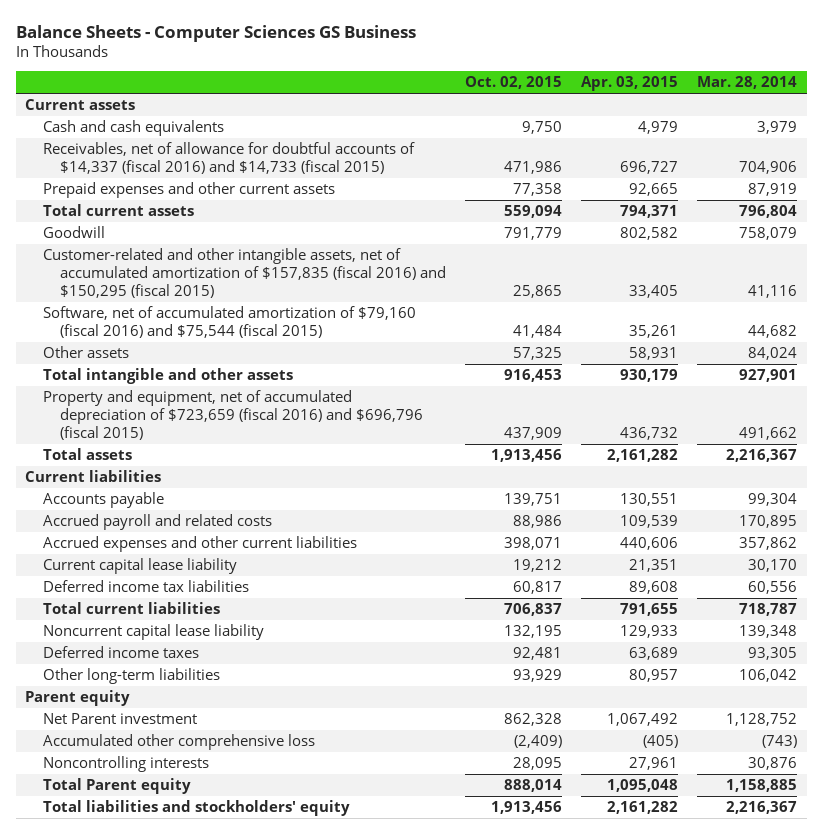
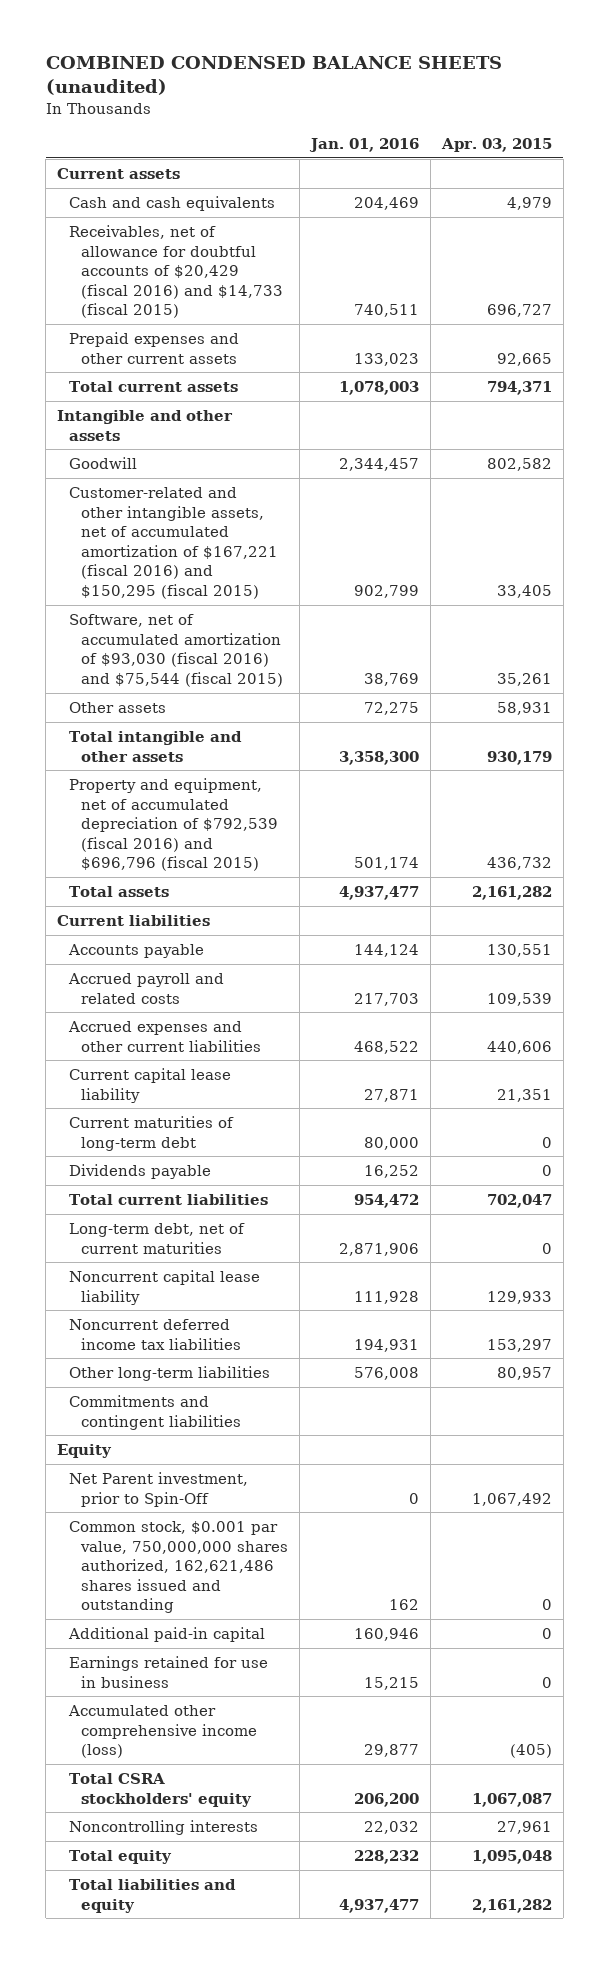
[15,24,416,42] Balance Sheets - Computer Sciences GS Business -> [45,56,502,96] COMBINED CONDENSED BALANCE SHEETS (unaudited)
[465,76,563,90] Oct. 02, 2015 -> none
[697,76,798,90] Mar. 28, 2014 -> none
none -> [309,137,420,152] Jan. 01, 2016
[42,142,415,175] Receivables, net of allowance for doubtful accounts of $14,337 (fiscal 2016) and $14,733 (fiscal 2015) -> [69,224,284,319] Receivables, net of allowance for doubtful accounts of $20,429 (fiscal 2016) and $14,733 (fiscal 2015)
none -> [57,409,234,441] Intangible and other assets
[42,248,447,299] Customer-related and other intangible assets, net of accumulated amortization of $157,835 (fiscal 2016) and $150,295 (fiscal 2015) -> [69,486,279,599] Customer-related and other intangible assets, net of accumulated amortization of $167,221 (fiscal 2016) and $150,295 (fiscal 2015)
[42,306,416,339] Software, net of accumulated amortization of $79,160 (fiscal 2016) and $75,544 (fiscal 2015) -> [69,613,284,687] Software, net of accumulated amortization of $93,030 (fiscal 2016) and $75,544 (fiscal 2015)
[42,390,424,441] Property and equipment, net of accumulated depreciation of $723,659 (fiscal 2016) and $696,796 (fiscal 2015) -> [69,777,279,872] Property and equipment, net of accumulated depreciation of $792,539 (fiscal 2016) and $696,796 (fiscal 2015)
[42,580,249,593] Deferred income tax liabilities -> none
none -> [69,1115,235,1151] Current maturities of long-term debt
none -> [69,1163,212,1179] Dividends payable
[620,603,679,617] 791,655 -> [486,1193,552,1208] 702,047
none -> [69,1222,246,1254] Long-term debt, net of current maturities
[42,646,199,659] Deferred income taxes -> [69,1318,242,1350] Noncurrent deferred income tax liabilities
[629,647,679,661] 63,689 -> [486,1338,552,1352] 153,297
none -> [69,1394,242,1430] Commitments and contingent liabilities
[25,690,131,707] Parent equity -> [57,1443,113,1458] Equity
[42,713,197,725] Net Parent investment -> [69,1471,249,1507] Net Parent investment, prior to Spin-Off
none -> [69,1520,289,1614] Common stock, $0.001 par value, 750,000,000 shares authorized, 162,621,486 shares issued and outstanding
none -> [68,1626,266,1642] Additional paid-in capital
none -> [69,1655,269,1688] Earnings retained for use in business
[42,734,315,751] Accumulated other comprehensive loss -> [68,1704,258,1759] Accumulated other comprehensive income (loss)
none -> [69,1772,253,1807] Total CSRA stockholders' equity
[42,778,191,795] Total Parent equity -> [69,1849,173,1864] Total equity
[42,800,350,817] Total liabilities and stockholders' equity -> [69,1878,237,1913] Total liabilities and equity

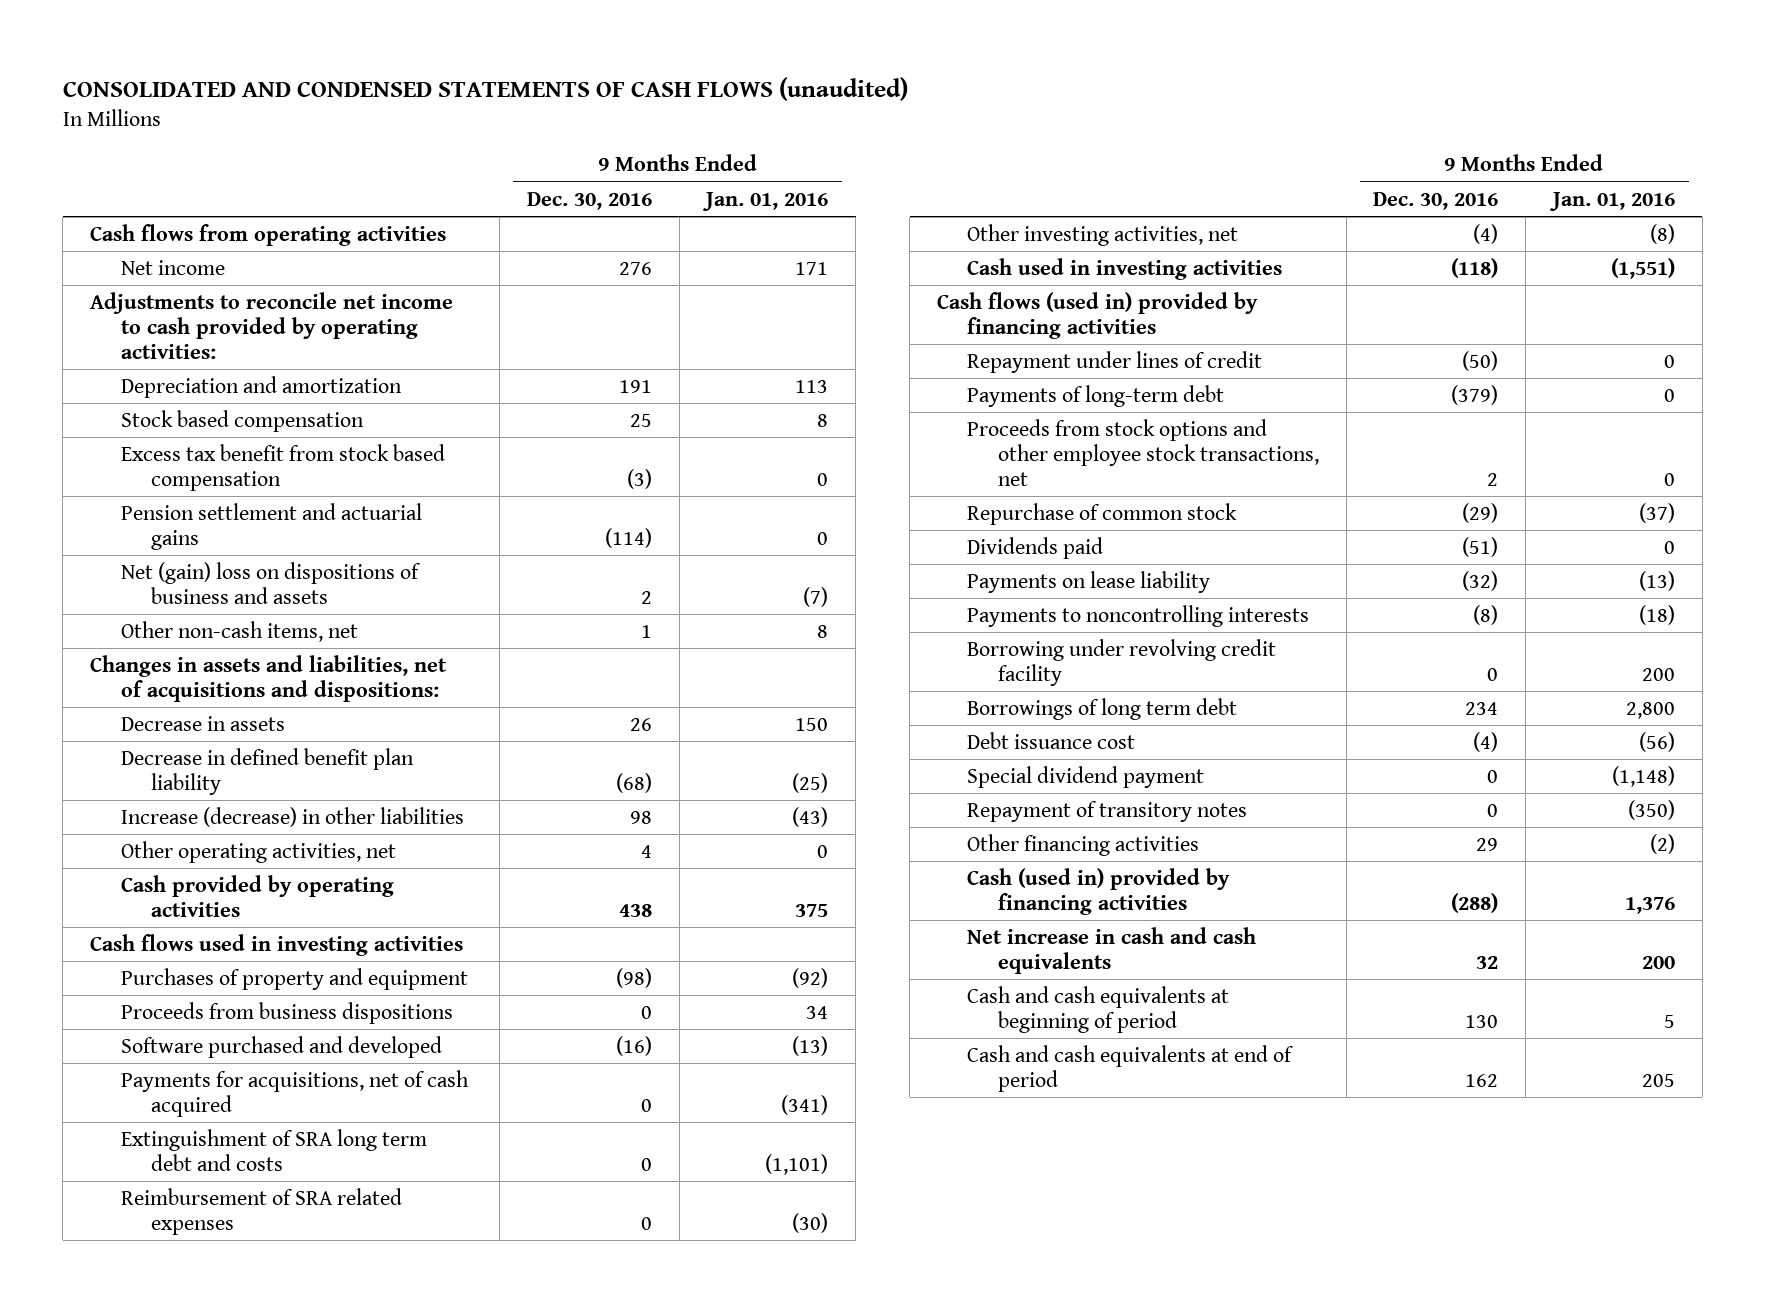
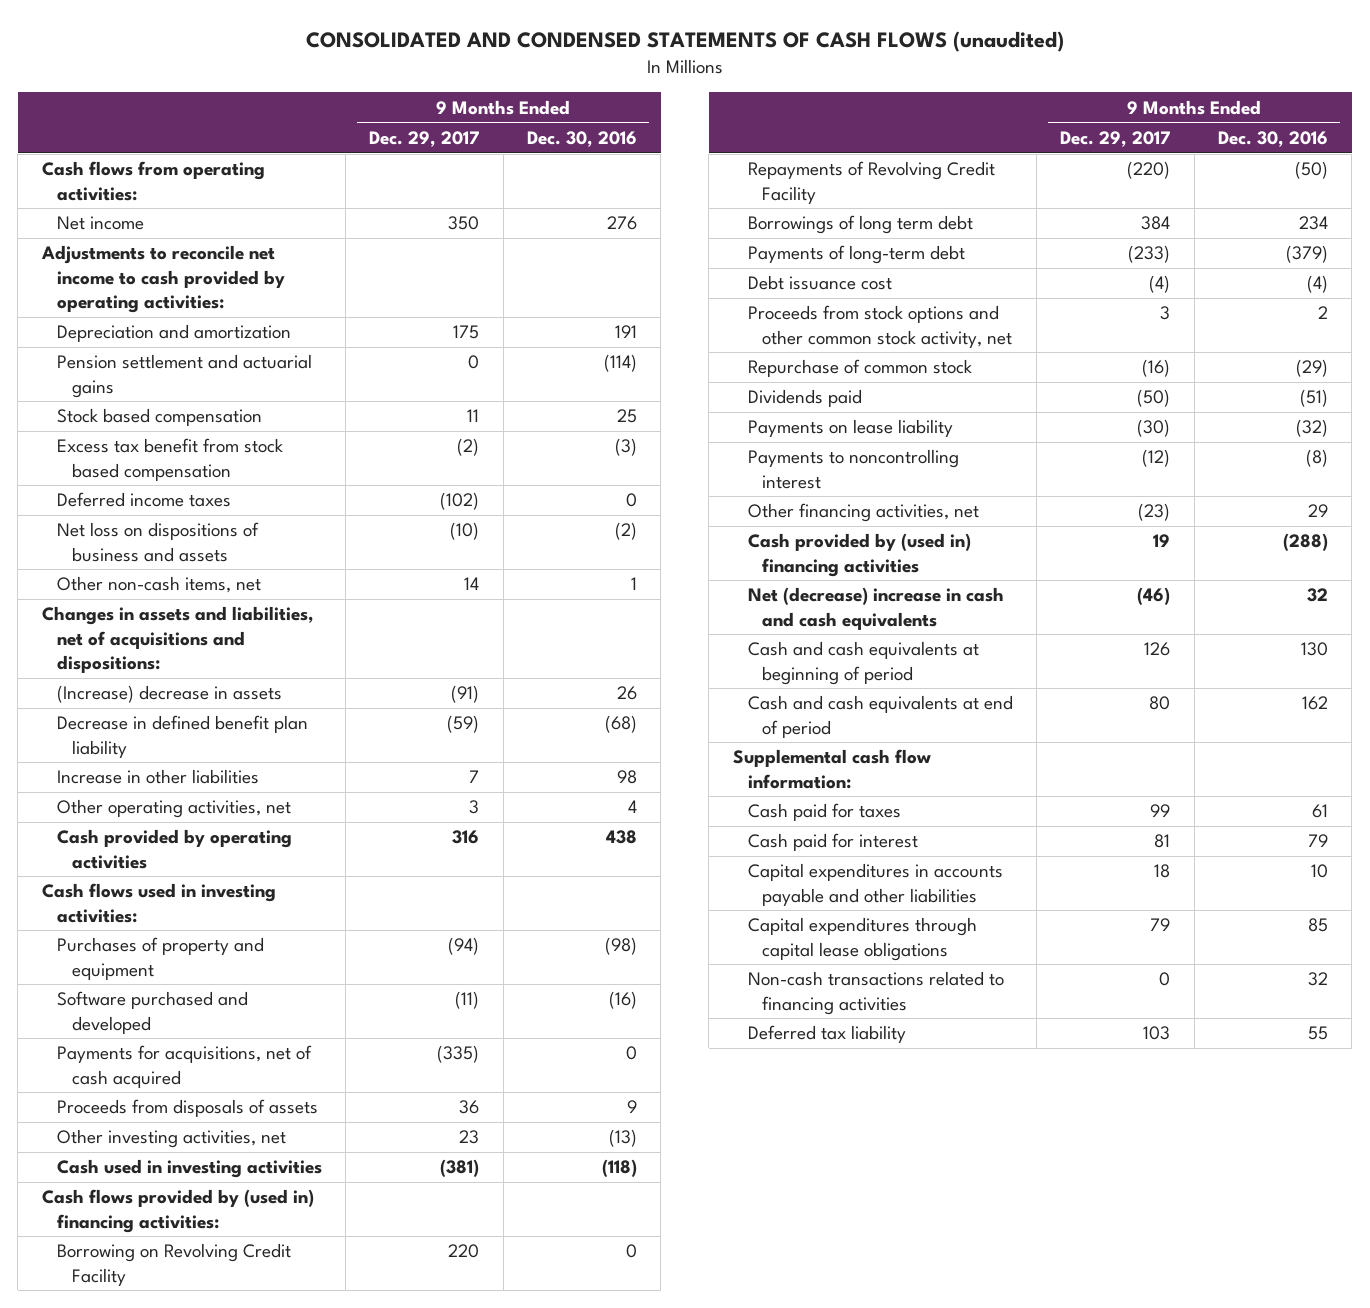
[702,191,829,211] Jan. 01, 2016 -> none
none -> [369,130,480,147] Dec. 29, 2017
[90,223,447,246] Cash flows from operating activities -> [41,161,265,201] Cash flows from operating activities:
[120,502,422,550] Pension settlement and actuarial gains -> [56,354,312,398] Pension settlement and actuarial gains
none -> [56,492,231,508] Deferred income taxes
[120,561,421,604] Net (gain) loss on dispositions of business and assets -> [56,522,259,562] Net loss on dispositions of business and assets
[640,590,652,604] 2 -> [615,522,638,541] (2)
[120,715,285,731] Decrease in assets -> [56,685,282,704] (Increase) decrease in assets
[120,806,464,827] Increase (decrease) in other liabilities -> [56,769,259,785] Increase in other liabilities
[90,933,464,956] Cash flows used in investing activities -> [41,883,276,923] Cash flows used in investing activities:
[120,1001,453,1024] Proceeds from business dispositions -> none
[120,1128,427,1171] Extinguishment of SRA long term debt and costs -> none
[120,1187,402,1235] Reimbursement of SRA related expenses -> none
none -> [56,1099,318,1118] Proceeds from disposals of assets
[1473,223,1499,244] (4) -> [609,1129,638,1148] (13)
[937,291,1259,339] Cash flows (used in) provided by financing activities -> [41,1189,314,1233] Cash flows provided by (used in) financing activities:
none -> [56,1243,291,1286] Borrowing on Revolving Credit Facility
[967,350,1263,373] Repayment under lines of credit -> [747,161,995,204] Repayments of Revolving Credit Facility
[967,697,1238,720] Borrowings of long term debt -> [747,215,973,235] Borrowings of long term debt
[967,731,1136,749] Debt issuance cost -> [747,275,892,291] Debt issuance cost
[967,418,1319,486] Proceeds from stock options and other employee stock transactions, net -> [747,305,1013,348] Proceeds from stock options and other common stock activity, net
[967,638,1277,686] Borrowing under revolving credit facility -> none
[967,765,1205,788] Special dividend payment -> none
[967,800,1248,822] Repayment of transitory notes -> none
[967,604,1310,627] Payments to noncontrolling interests -> [747,449,959,489] Payments to noncontrolling interest
[967,833,1200,856] Other financing activities -> [747,503,979,523] Other financing activities, net
[967,867,1231,915] Cash (used in) provided by financing activities -> [747,533,971,577] Cash provided by (used in) financing activities
[967,926,1257,974] Net increase in cash and cash equivalents -> [747,587,1004,630] Net (decrease) increase in cash and cash equivalents
none -> [732,749,931,789] Supplemental cash flow information:
none -> [747,803,901,822] Cash paid for taxes
none -> [747,833,918,852] Cash paid for interest
none -> [747,863,1003,906] Capital expenditures in accounts payable and other liabilities
none -> [747,917,977,961] Capital expenditures through capital lease obligations
none -> [747,971,1004,1015] Non-cash transactions related to financing activities
none -> [747,1025,906,1044] Deferred tax liability

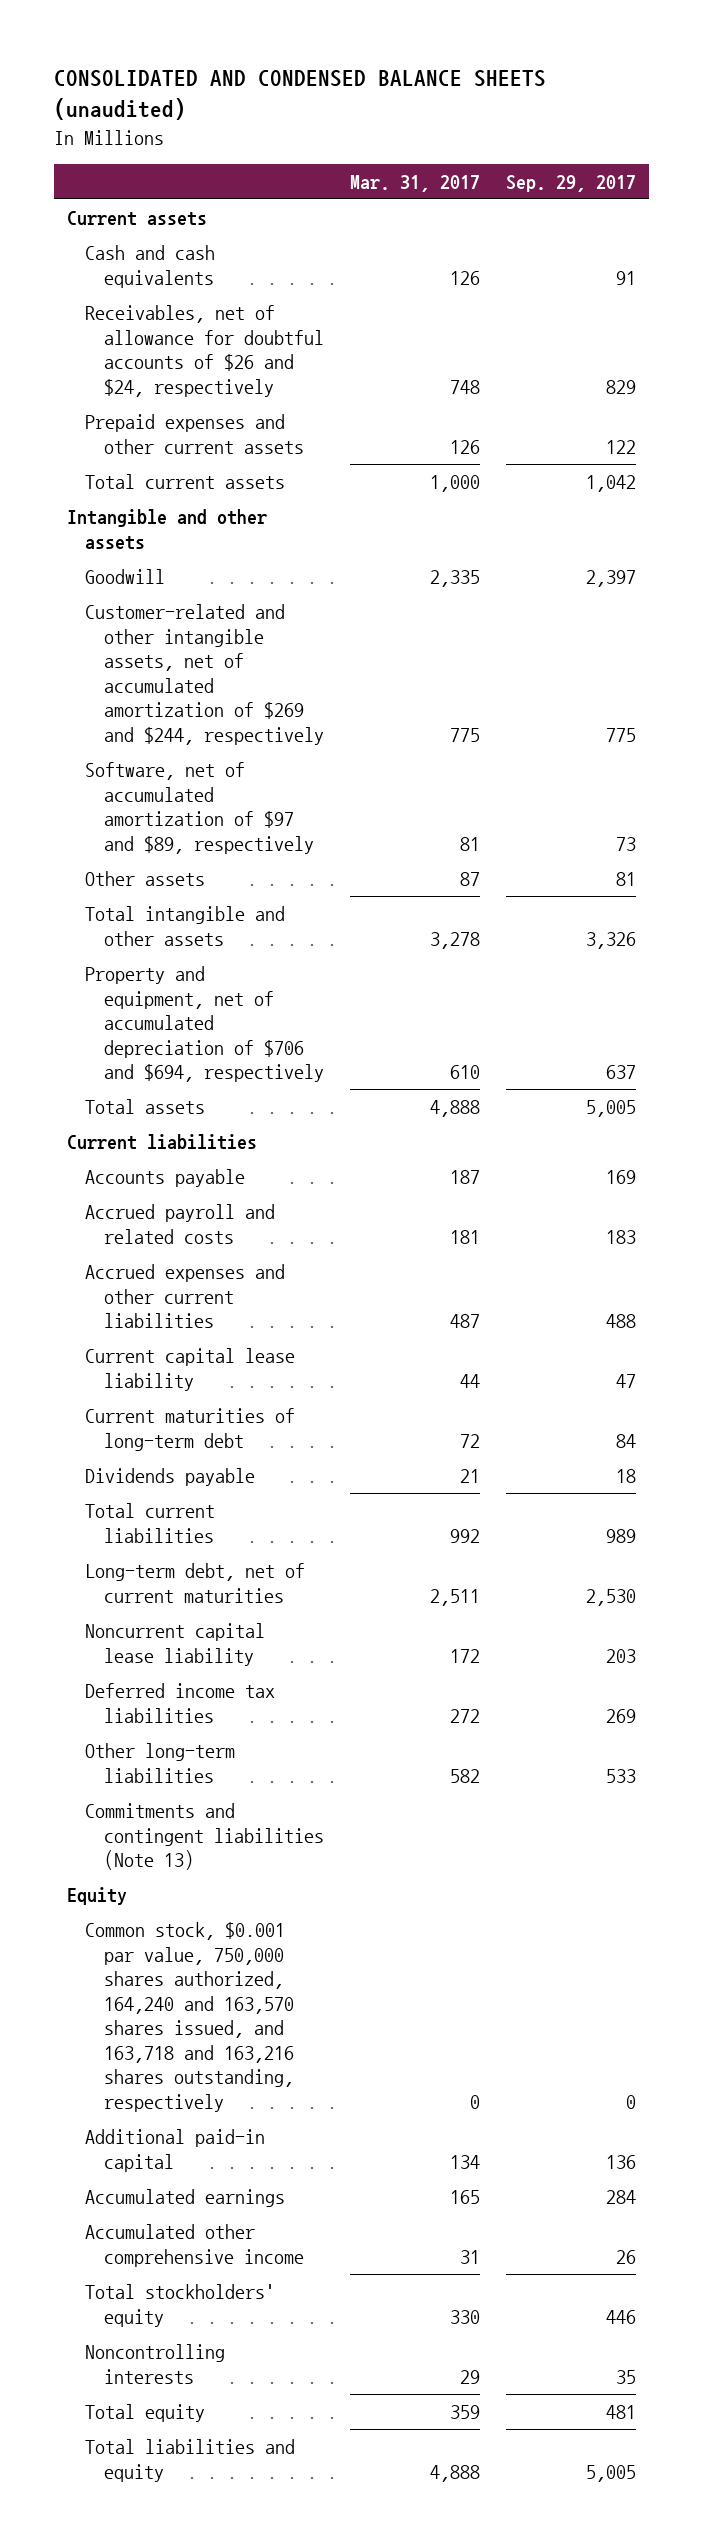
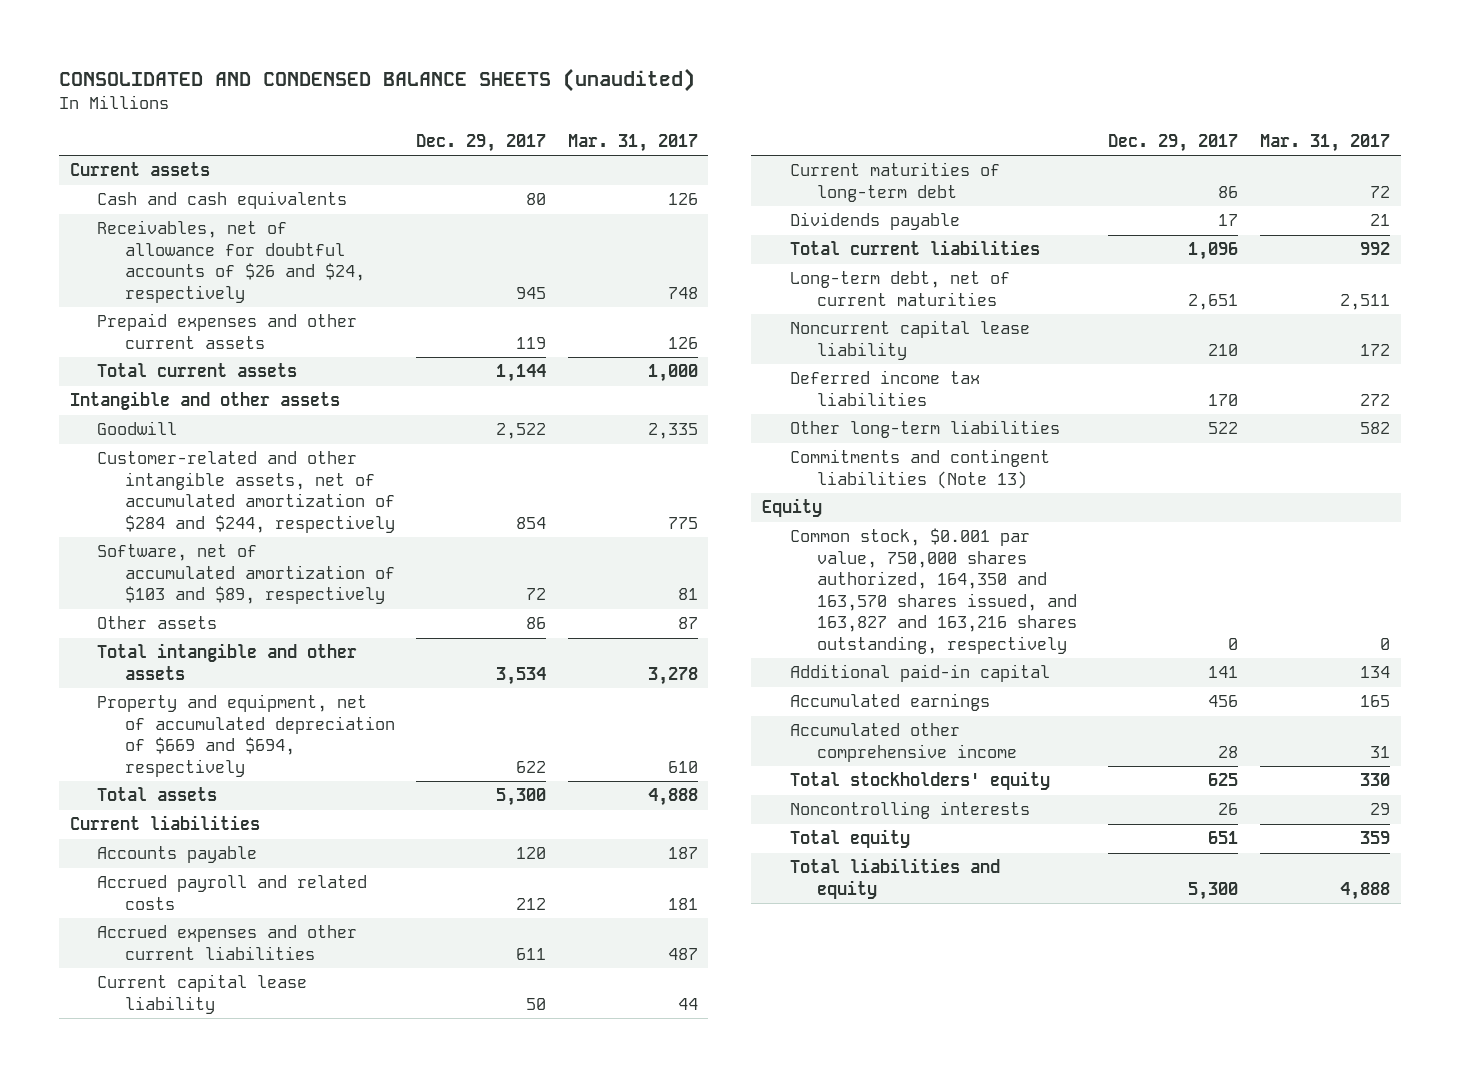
[506,174,637,192] Sep. 29, 2017 -> none
none -> [416,133,547,152] Dec. 29, 2017
[85,603,324,745] Customer-related and other intangible assets, net of accumulated amortization of $269 and $244, respectively -> [97,451,395,533] Customer-related and other intangible assets, net of accumulated amortization of $284 and $244, respectively
[85,761,314,854] Software, net of accumulated amortization of $97 and $89, respectively -> [97,544,395,605] Software, net of accumulated amortization of $103 and $89, respectively
[85,965,324,1083] Property and equipment, net of accumulated depreciation of $706 and $694, respectively -> [97,694,395,777] Property and equipment, net of accumulated depreciation of $669 and $694, respectively
[85,1921,294,2112] Common stock, $0.001 par value, 750,000 shares authorized, 164,240 and 163,570 shares issued, and 163,718 and 163,216 shares outstanding, respectively -> [789,528,1077,654] Common stock, $0.001 par value, 750,000 shares authorized, 164,350 and 163,570 shares issued, and 163,827 and 163,216 shares outstanding, respectively

